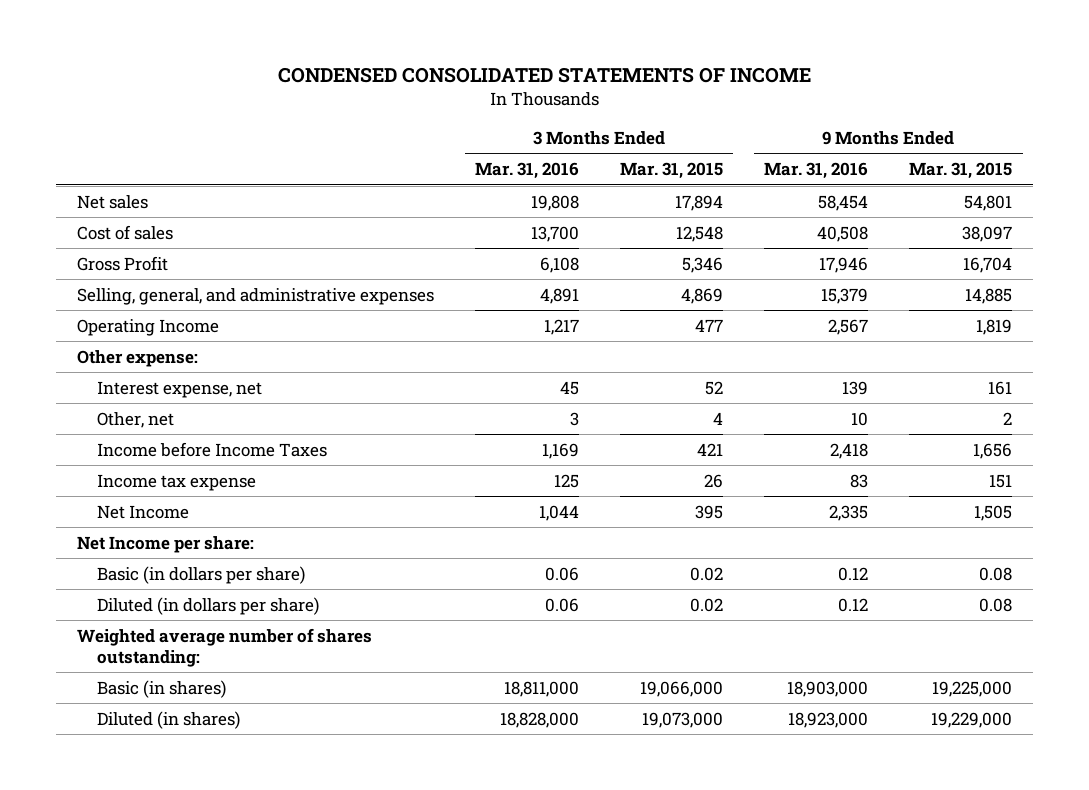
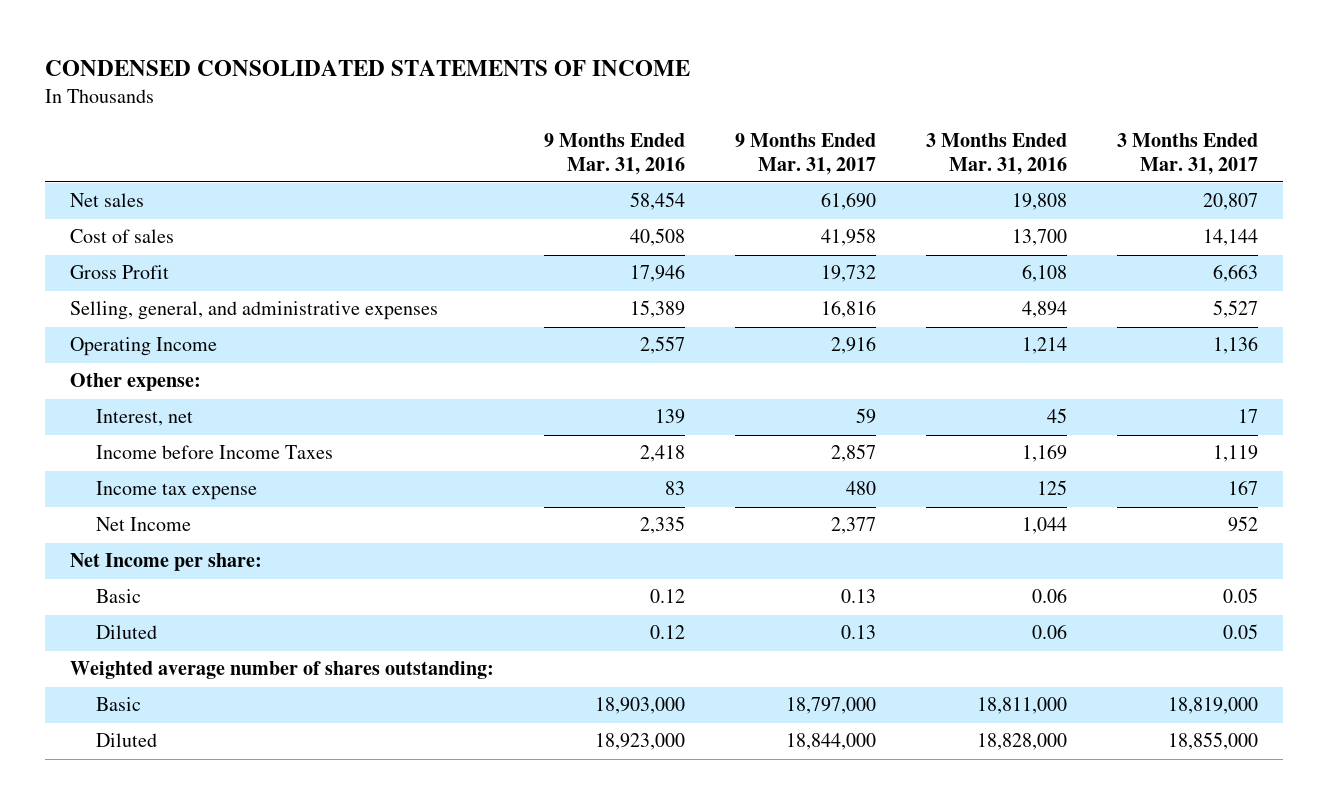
[620,162,724,180] Mar. 31, 2015 -> none
[909,162,1013,180] Mar. 31, 2015 -> none
none -> [735,133,877,175] 9 Months Ended Mar. 31, 2017
none -> [1117,133,1259,175] 3 Months Ended Mar. 31, 2017
[539,287,579,304] 4,891 -> [1022,301,1068,319] 4,894
[821,287,869,304] 15,379 -> [630,300,686,319] 15,389
[543,318,579,335] 1,217 -> [1022,337,1068,355] 1,214
[828,318,869,335] 2,567 -> [640,336,686,355] 2,557
[96,411,174,428] Other, net -> none
[96,380,262,398] Interest expense, net -> [96,409,194,427] Interest, net
[96,565,305,584] Basic (in dollars per share) -> [96,589,142,604] Basic
[96,596,319,615] Diluted (in dollars per share) -> [96,625,158,640] Diluted
[96,679,226,698] Basic (in shares) -> [96,697,142,712] Basic
[96,710,240,729] Diluted (in shares) -> [96,733,158,748] Diluted

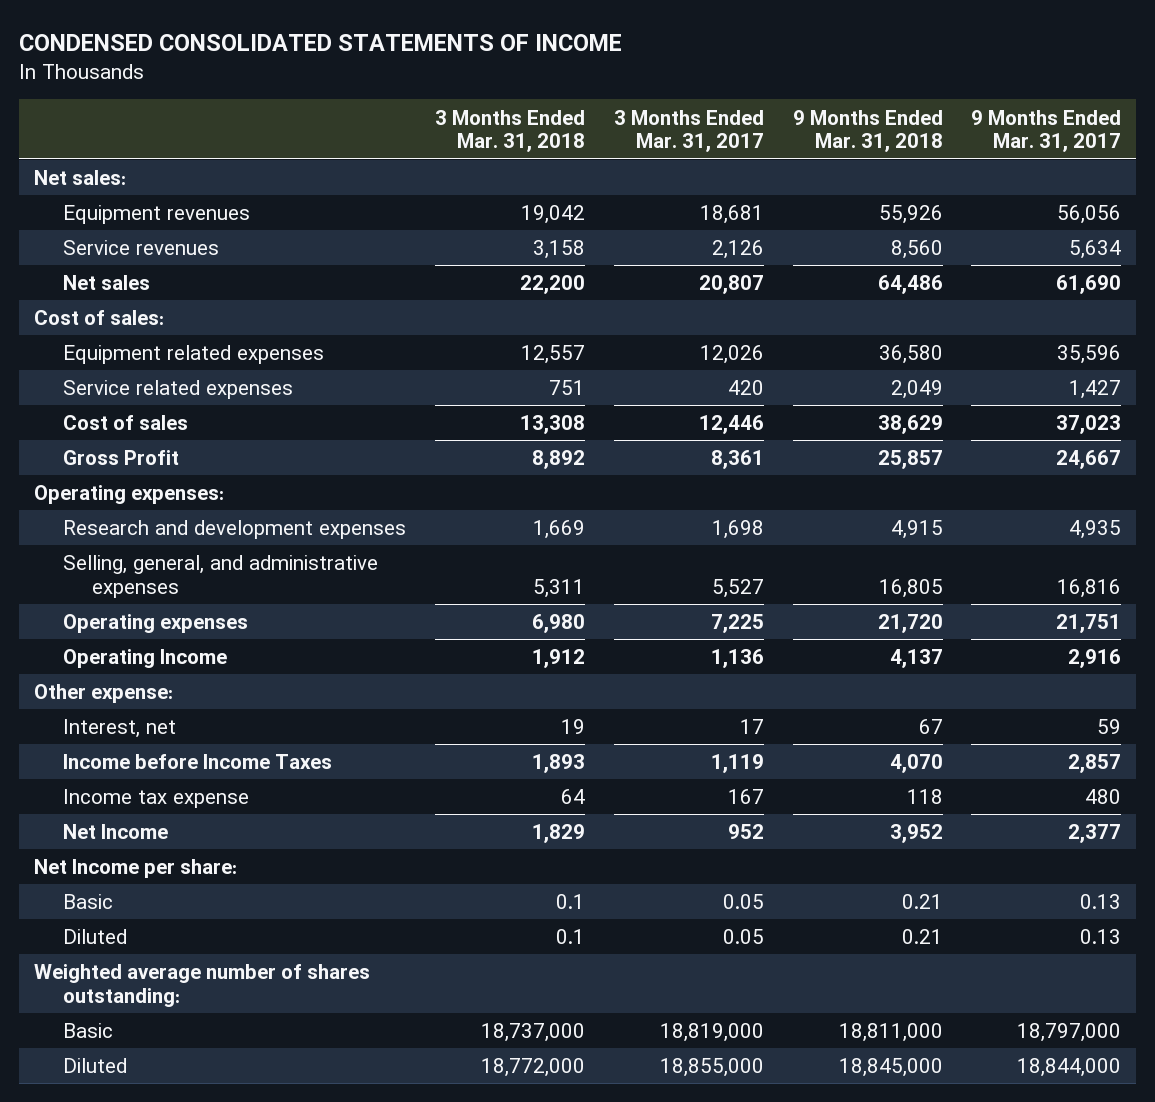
[544,133,686,175] 9 Months Ended Mar. 31, 2016 -> none
[926,133,1068,175] 3 Months Ended Mar. 31, 2016 -> none
none -> [434,109,585,153] 3 Months Ended Mar. 31, 2018
none -> [792,109,943,153] 9 Months Ended Mar. 31, 2018
none -> [33,170,126,186] Net sales:
none -> [62,205,250,225] Equipment revenues
none -> [62,240,219,256] Service revenues
none -> [33,310,164,326] Cost of sales:
none -> [62,345,324,365] Equipment related expenses
none -> [62,380,293,400] Service related expenses
[821,228,877,247] 41,958 -> [1056,415,1122,435] 37,023
[1203,229,1259,247] 14,144 -> [698,415,764,435] 12,446
[821,265,877,283] 19,732 -> [1056,450,1122,470] 24,667
[1213,264,1259,283] 6,663 -> [710,450,764,470] 8,361
none -> [33,485,224,505] Operating expenses:
none -> [62,520,406,540] Research and development expenses
none -> [62,614,248,634] Operating expenses

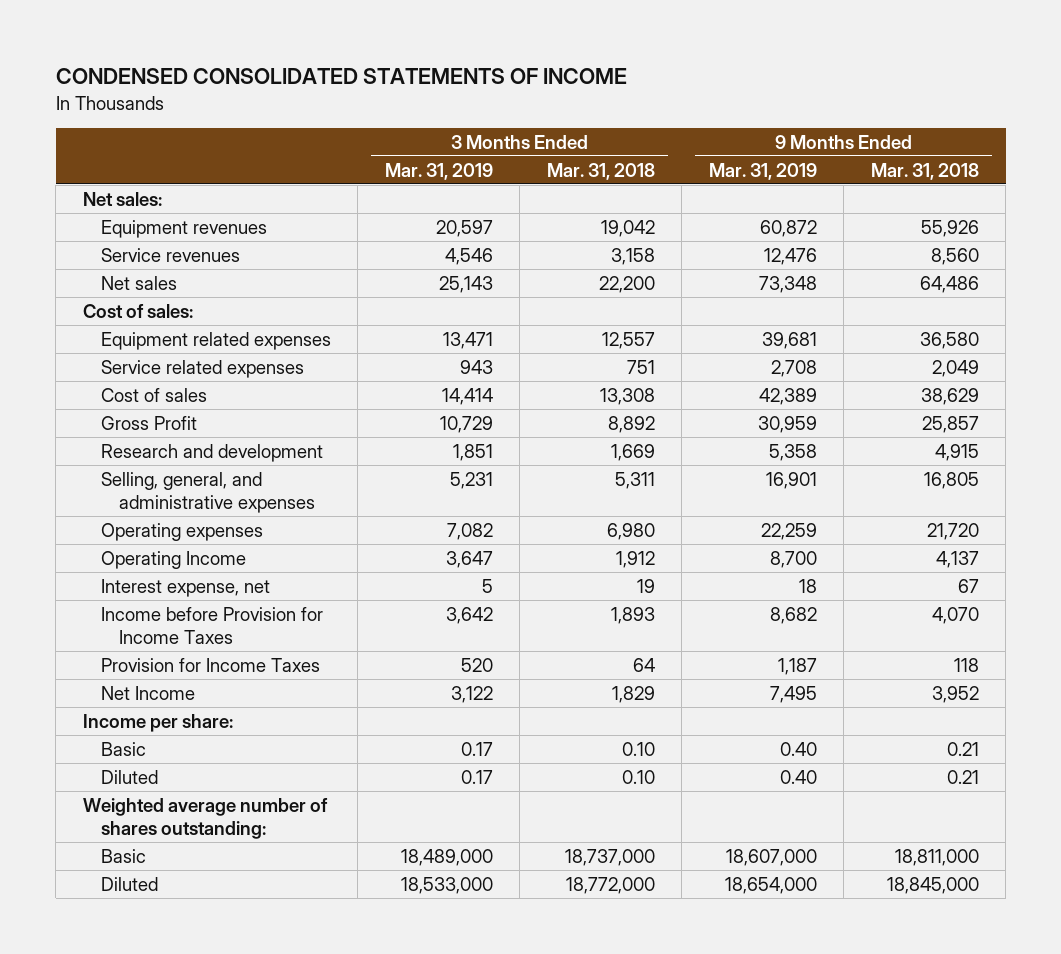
[613,109,764,153] 3 Months Ended Mar. 31, 2017 -> none
[971,109,1122,153] 9 Months Ended Mar. 31, 2017 -> none
none -> [384,162,493,180] Mar. 31, 2019
none -> [708,162,817,180] Mar. 31, 2019
[33,485,224,505] Operating expenses: -> none
[62,520,406,540] Research and development expenses -> [100,443,323,462] Research and development
[33,684,173,704] Other expense: -> none
[62,719,176,739] Interest, net -> [100,578,270,597] Interest expense, net
[62,754,332,770] Income before Income Taxes -> [100,606,323,644] Income before Provision for Income Taxes
[62,789,249,809] Income tax expense -> [100,657,320,672] Provision for Income Taxes
[33,859,237,879] Net Income per share: -> [82,713,233,732] Income per share:
[555,894,585,910] 0.1 -> [621,741,655,756] 0.10
[555,929,585,945] 0.1 -> [621,769,655,784] 0.10

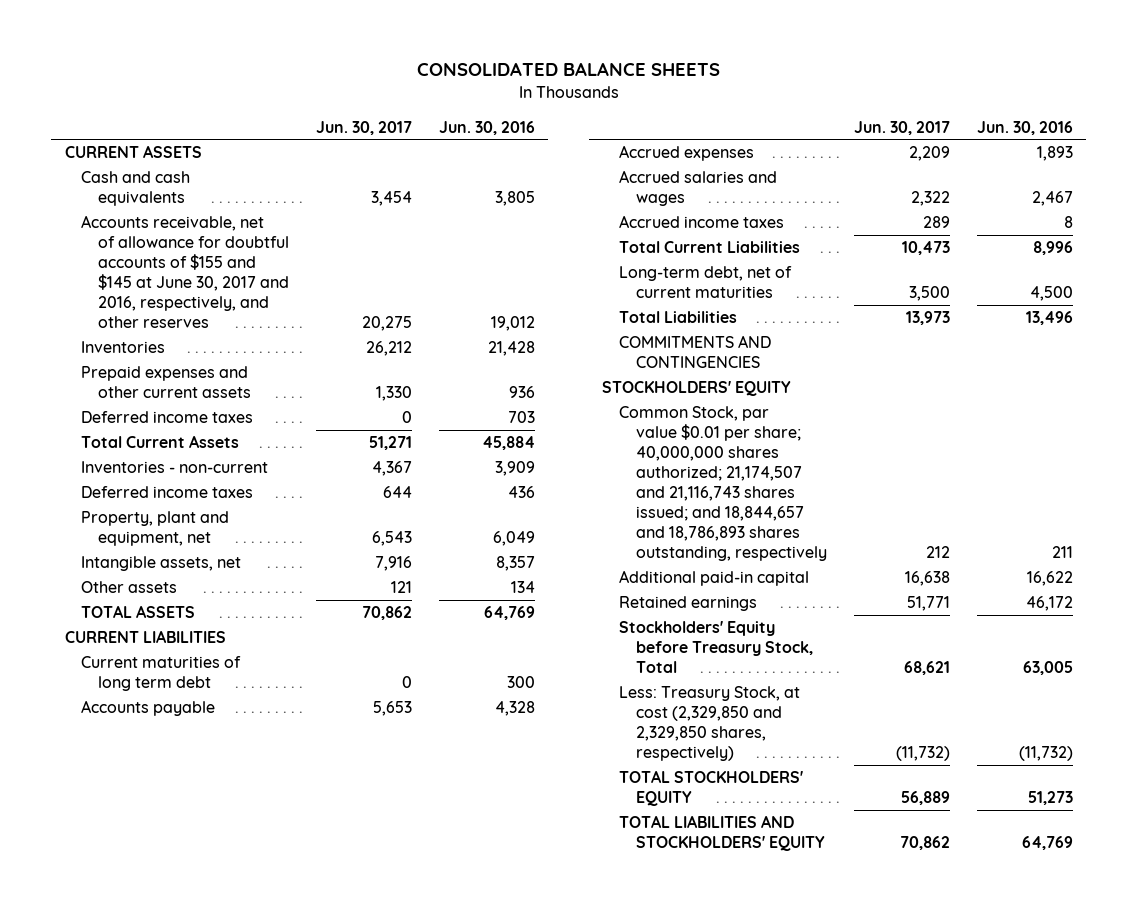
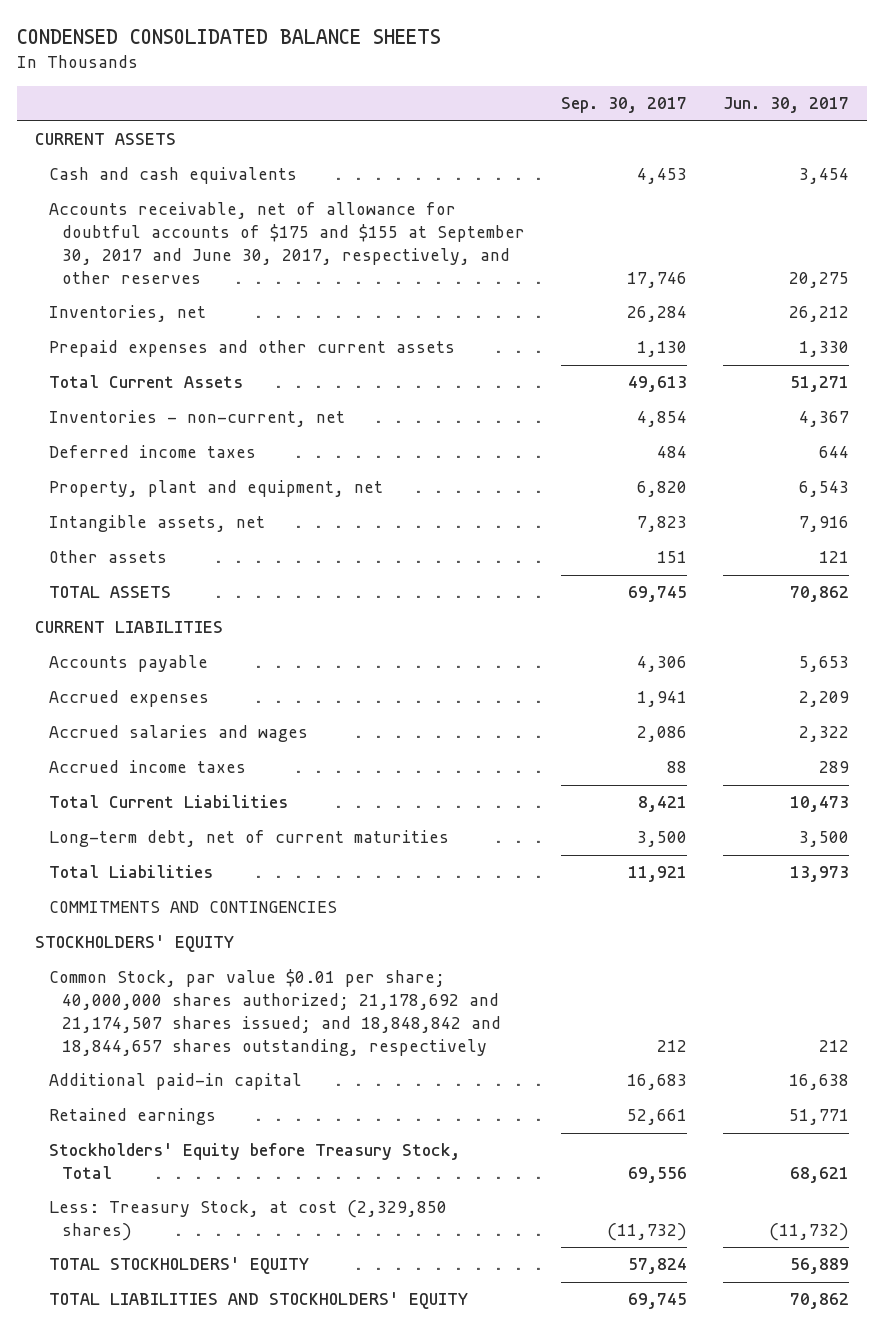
[416,62,720,77] CONSOLIDATED BALANCE SHEETS -> [16,29,441,45] CONDENSED CONSOLIDATED BALANCE SHEETS
[439,120,536,135] Jun. 30, 2016 -> none
none -> [561,97,688,114] Sep. 30, 2017
[81,215,290,329] Accounts receivable, net of allowance for doubtful accounts of $155 and $145 at June 30, 2017 and 2016, respectively, and other reserves -> [48,202,526,284] Accounts receivable, net of allowance for doubtful accounts of $175 and $155 at September 30, 2017 and June 30, 2017, respectively, and other reserves
[81,341,166,354] Inventories -> [48,305,206,323] Inventories, net
[81,411,254,424] Deferred income taxes -> none
[81,461,269,474] Inventories - non-current -> [48,410,345,428] Inventories - non-current, net
[81,656,242,692] Current maturities of long term debt -> none
[619,406,828,562] Common Stock, par value $0.01 per share; 40,000,000 shares authorized; 21,174,507 and 21,116,743 shares issued; and 18,844,657 and 18,786,893 shares outstanding, respectively -> [48,969,502,1056] Common Stock, par value $0.01 per share; 40,000,000 shares authorized; 21,178,692 and 21,174,507 shares issued; and 18,848,842 and 18,844,657 shares outstanding, respectively
[619,686,801,762] Less: Treasury Stock, at cost (2,329,850 and 2,329,850 shares, respectively) -> [48,1200,447,1242] Less: Treasury Stock, at cost (2,329,850 shares)

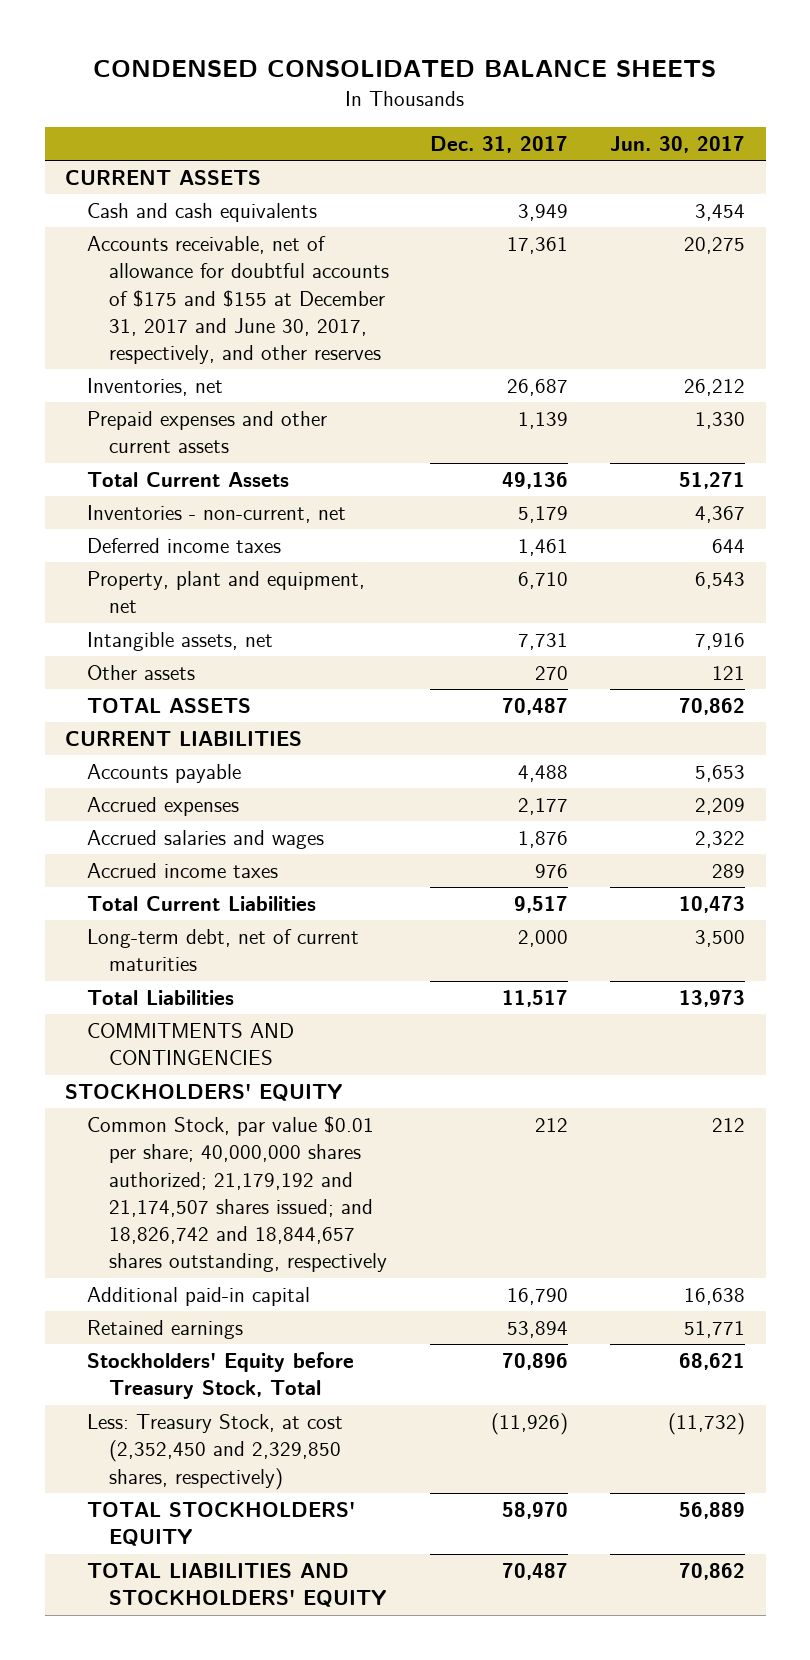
[561,97,688,114] Sep. 30, 2017 -> none
none -> [430,136,569,154] Dec. 31, 2017
[48,202,526,284] Accounts receivable, net of allowance for doubtful accounts of $175 and $155 at September 30, 2017 and June 30, 2017, respectively, and other reserves -> [87,236,390,364] Accounts receivable, net of allowance for doubtful accounts of $175 and $155 at December 31, 2017 and June 30, 2017, respectively, and other reserves
[48,969,502,1056] Common Stock, par value $0.01 per share; 40,000,000 shares authorized; 21,178,692 and 21,174,507 shares issued; and 18,848,842 and 18,844,657 shares outstanding, respectively -> [87,1116,388,1273] Common Stock, par value $0.01 per share; 40,000,000 shares authorized; 21,179,192 and 21,174,507 shares issued; and 18,826,742 and 18,844,657 shares outstanding, respectively
[48,1200,447,1242] Less: Treasury Stock, at cost (2,329,850 shares) -> [87,1414,344,1490] Less: Treasury Stock, at cost (2,352,450 and 2,329,850 shares, respectively)

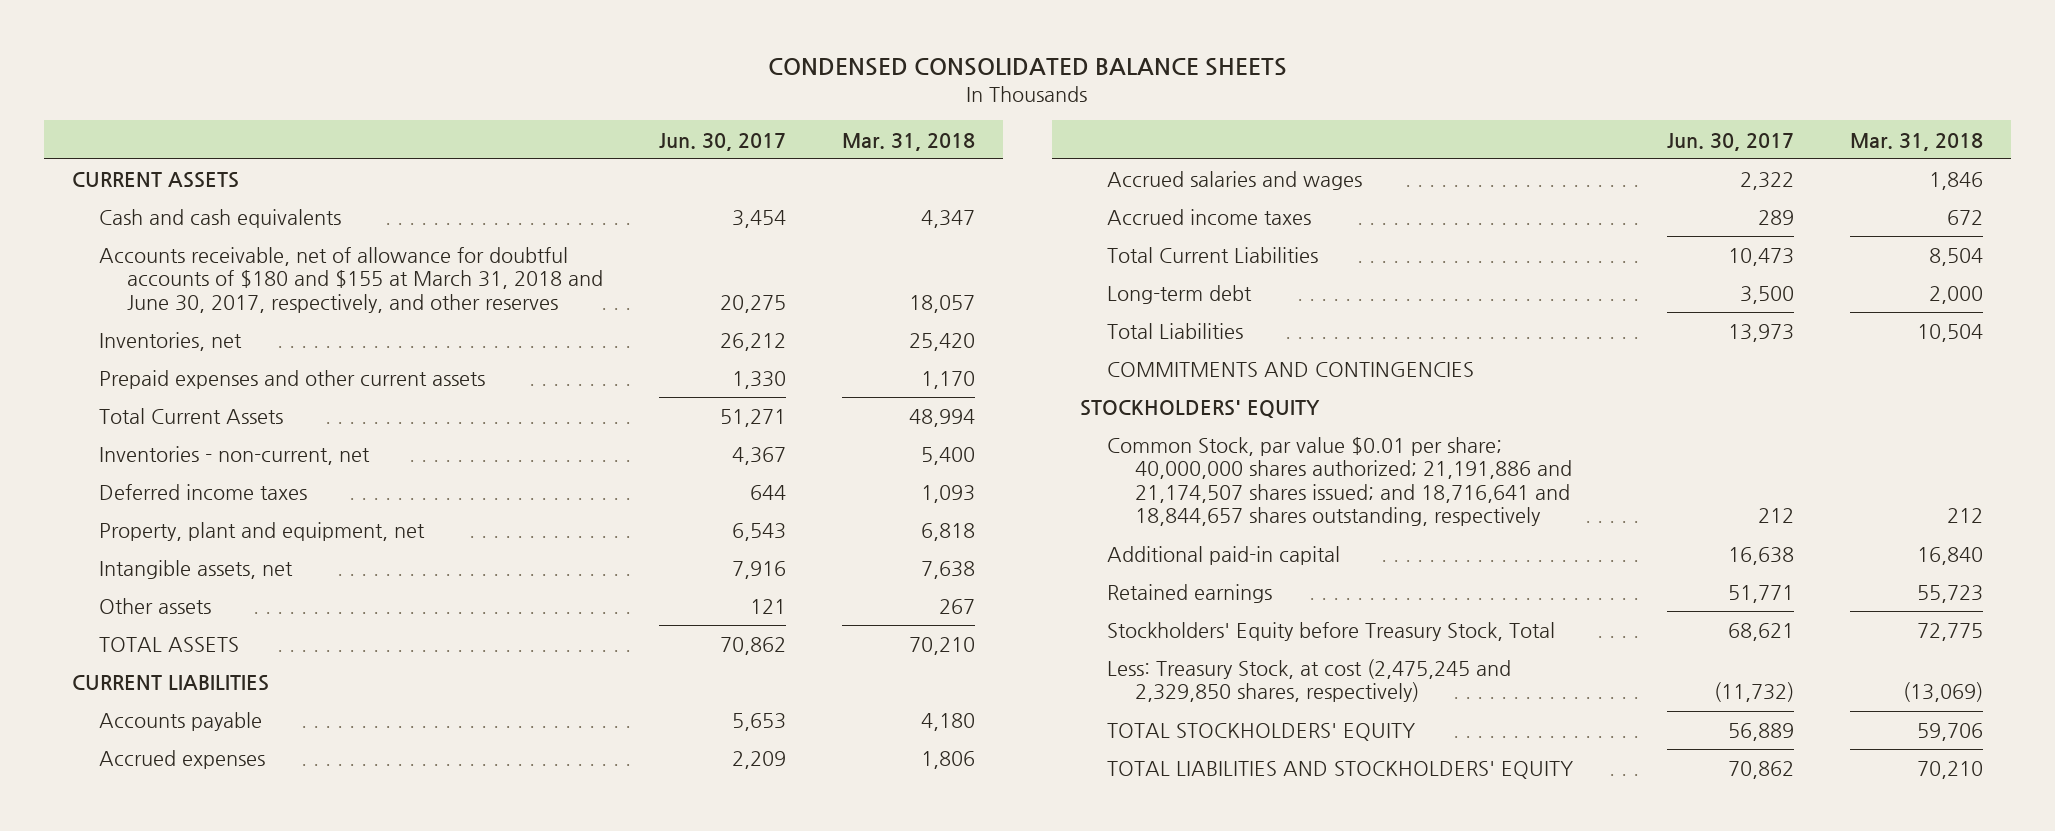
[430,136,569,154] Dec. 31, 2017 -> none
none -> [841,132,975,151] Mar. 31, 2018
[87,236,390,364] Accounts receivable, net of allowance for doubtful accounts of $175 and $155 at December 31, 2017 and June 30, 2017, respectively, and other reserves -> [99,247,604,313] Accounts receivable, net of allowance for doubtful accounts of $180 and $155 at March 31, 2018 and June 30, 2017, respectively, and other reserves
[87,929,360,972] Long-term debt, net of current maturities -> [1107,285,1253,305] Long-term debt
[87,1116,388,1273] Common Stock, par value $0.01 per share; 40,000,000 shares authorized; 21,179,192 and 21,174,507 shares issued; and 18,826,742 and 18,844,657 shares outstanding, respectively -> [1107,437,1572,527] Common Stock, par value $0.01 per share; 40,000,000 shares authorized; 21,191,886 and 21,174,507 shares issued; and 18,716,641 and 18,844,657 shares outstanding, respectively
[87,1414,344,1490] Less: Treasury Stock, at cost (2,352,450 and 2,329,850 shares, respectively) -> [1107,659,1512,703] Less: Treasury Stock, at cost (2,475,245 and 2,329,850 shares, respectively)

